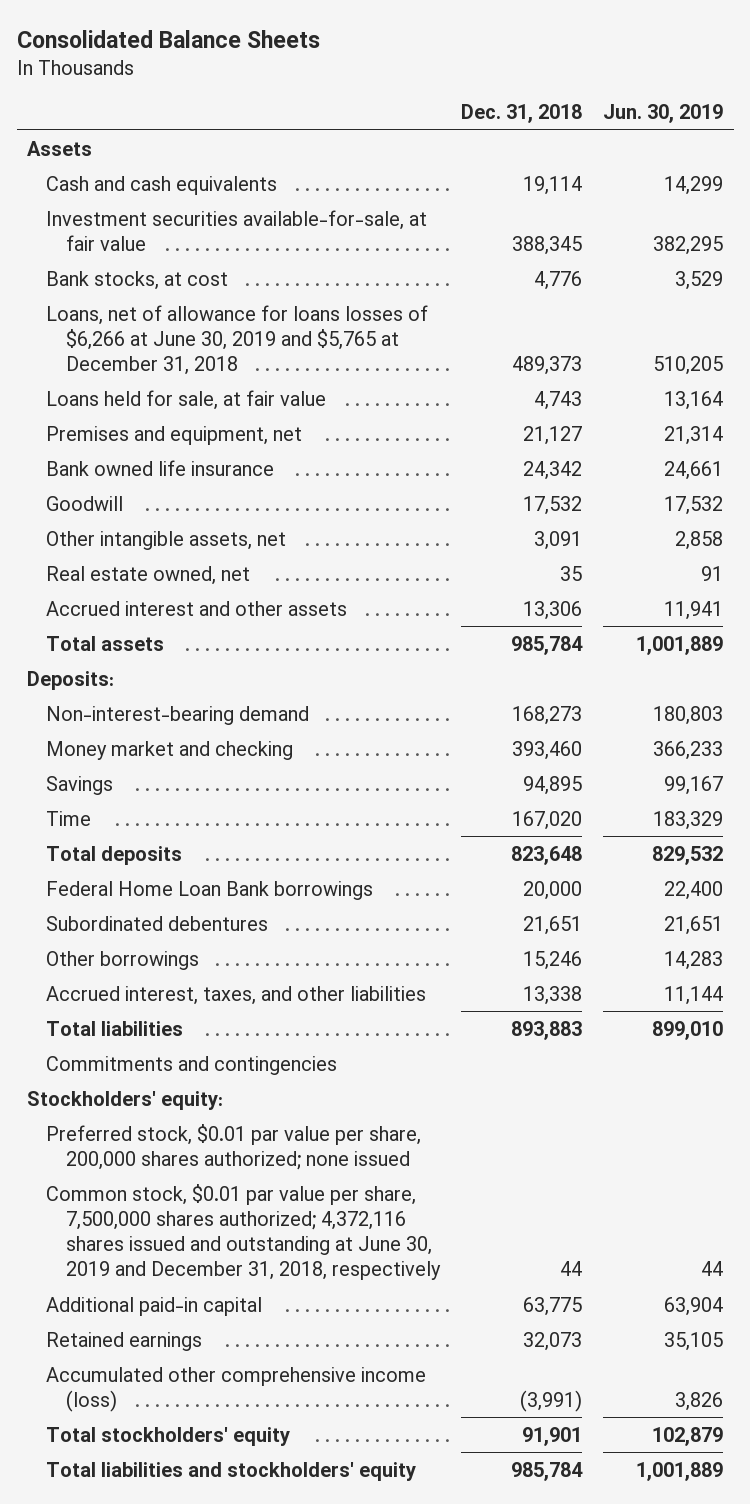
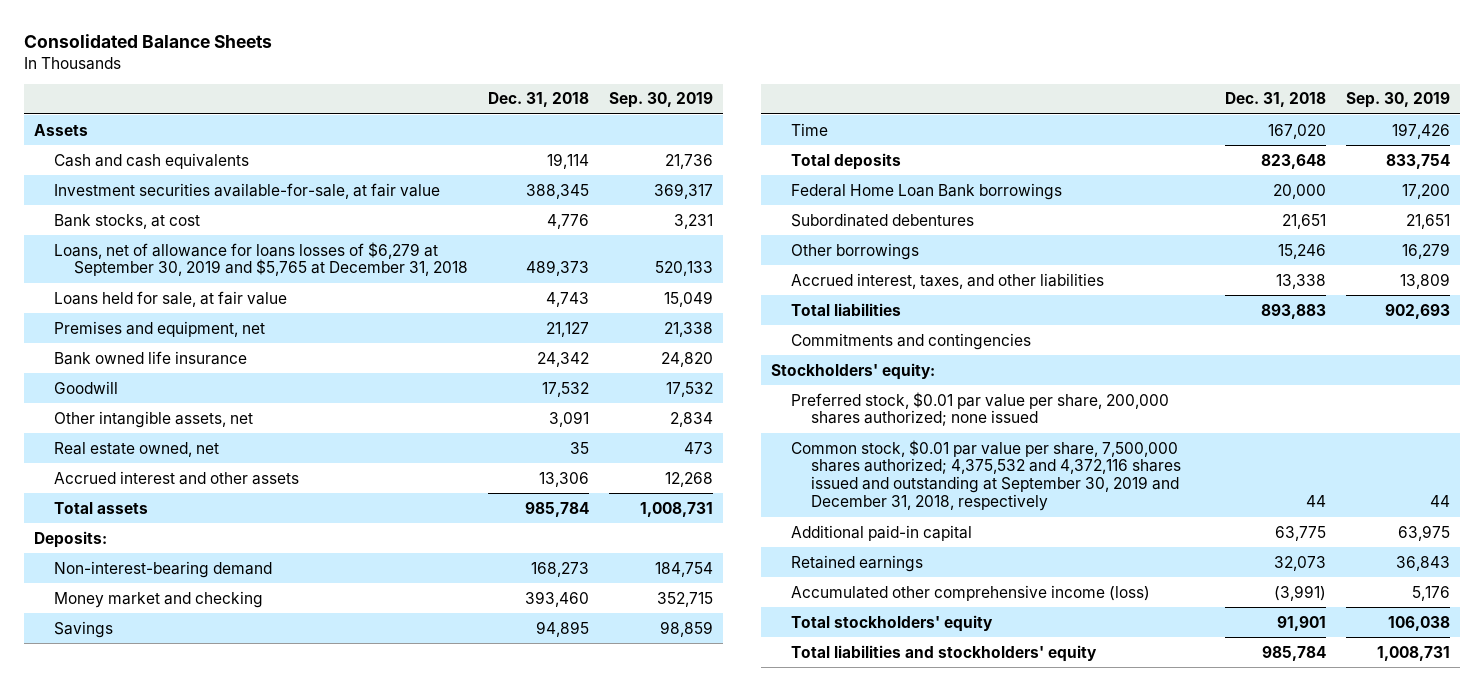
[602,104,723,124] Jun. 30, 2019 -> none
none -> [608,92,713,109] Sep. 30, 2019
[46,304,429,376] Loans, net of allowance for loans losses of $6,266 at June 30, 2019 and $5,765 at December 31, 2018 -> [54,241,469,277] Loans, net of allowance for loans losses of $6,279 at September 30, 2019 and $5,765 at December 31, 2018
[46,1183,441,1281] Common stock, $0.01 par value per share, 7,500,000 shares authorized; 4,372,116 shares issued and outstanding at June 30, 2019 and December 31, 2018, respectively -> [791,439,1182,512] Common stock, $0.01 par value per share, 7,500,000 shares authorized; 4,375,532 and 4,372,116 shares issued and outstanding at September 30, 2019 and December 31, 2018, respectively

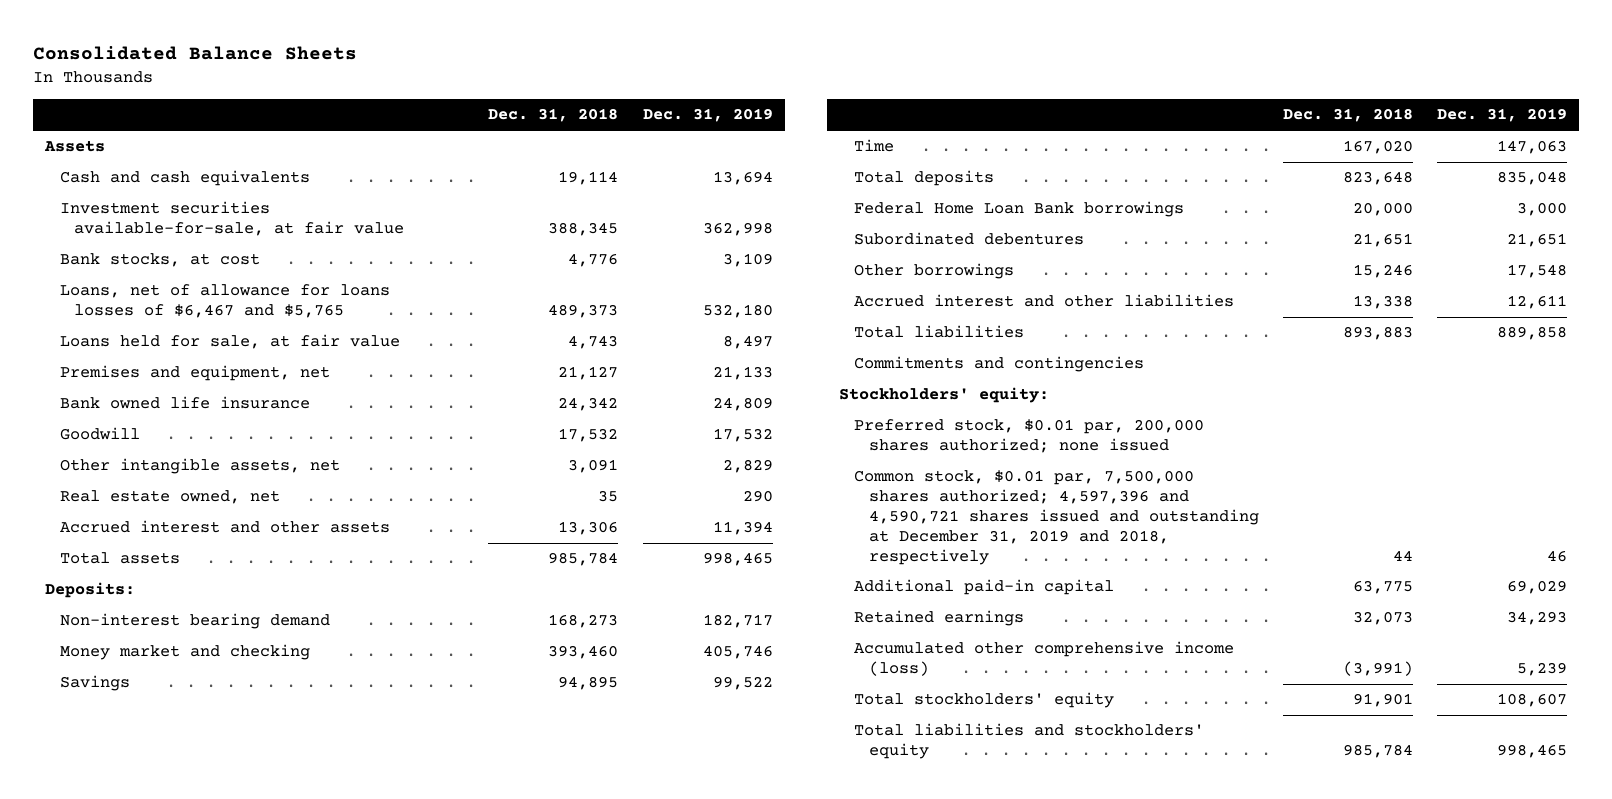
[608,92,713,109] Sep. 30, 2019 -> none
none -> [642,108,773,123] Dec. 31, 2019
[54,241,469,277] Loans, net of allowance for loans losses of $6,279 at September 30, 2019 and $5,765 at December 31, 2018 -> [59,284,390,319] Loans, net of allowance for loans losses of $6,467 and $5,765
[54,560,273,578] Non-interest-bearing demand -> [59,613,330,630] Non-interest bearing demand
[791,272,1105,289] Accrued interest, taxes, and other liabilities -> [854,294,1235,308] Accrued interest and other liabilities
[791,391,1170,427] Preferred stock, $0.01 par value per share, 200,000 shares authorized; none issued -> [854,419,1205,454] Preferred stock, $0.01 par, 200,000 shares authorized; none issued
[791,439,1182,512] Common stock, $0.01 par value per share, 7,500,000 shares authorized; 4,375,532 and 4,372,116 shares issued and outstanding at September 30, 2019 and December 31, 2018, respectively -> [854,470,1259,565] Common stock, $0.01 par, 7,500,000 shares authorized; 4,597,396 and 4,590,721 shares issued and outstanding at December 31, 2019 and 2018, respectively

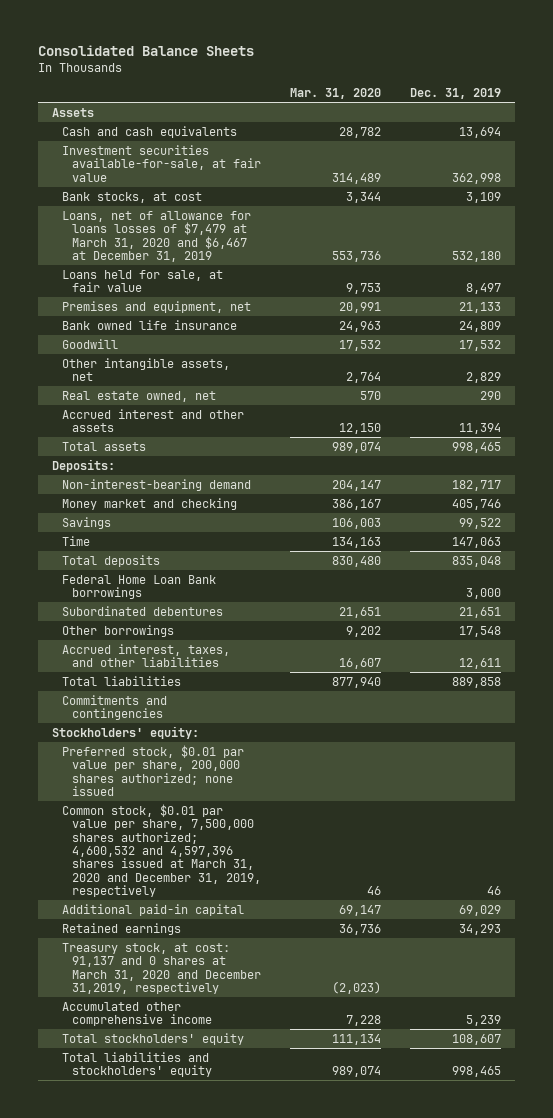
[488,108,619,123] Dec. 31, 2018 -> none
none -> [290,87,382,99] Mar. 31, 2020
[59,284,390,319] Loans, net of allowance for loans losses of $6,467 and $5,765 -> [62,210,252,262] Loans, net of allowance for loans losses of $7,479 at March 31, 2020 and $6,467 at December 31, 2019
[59,613,330,630] Non-interest bearing demand -> [62,478,252,491] Non-interest-bearing demand
[854,294,1235,308] Accrued interest and other liabilities -> [62,643,231,668] Accrued interest, taxes, and other liabilities
[854,419,1205,454] Preferred stock, $0.01 par, 200,000 shares authorized; none issued -> [62,744,245,796] Preferred stock, $0.01 par value per share, 200,000 shares authorized; none issued
[854,470,1259,565] Common stock, $0.01 par, 7,500,000 shares authorized; 4,597,396 and 4,590,721 shares issued and outstanding at December 31, 2019 and 2018, respectively -> [62,803,262,898] Common stock, $0.01 par value per share, 7,500,000 shares authorized; 4,600,532 and 4,597,396 shares issued at March 31, 2020 and December 31, 2019, respectively
none -> [62,942,262,994] Treasury stock, at cost: 91,137 and 0 shares at March 31, 2020 and December 31,2019, respectively
[854,641,1235,677] Accumulated other comprehensive income (loss) -> [62,1001,213,1027] Accumulated other comprehensive income

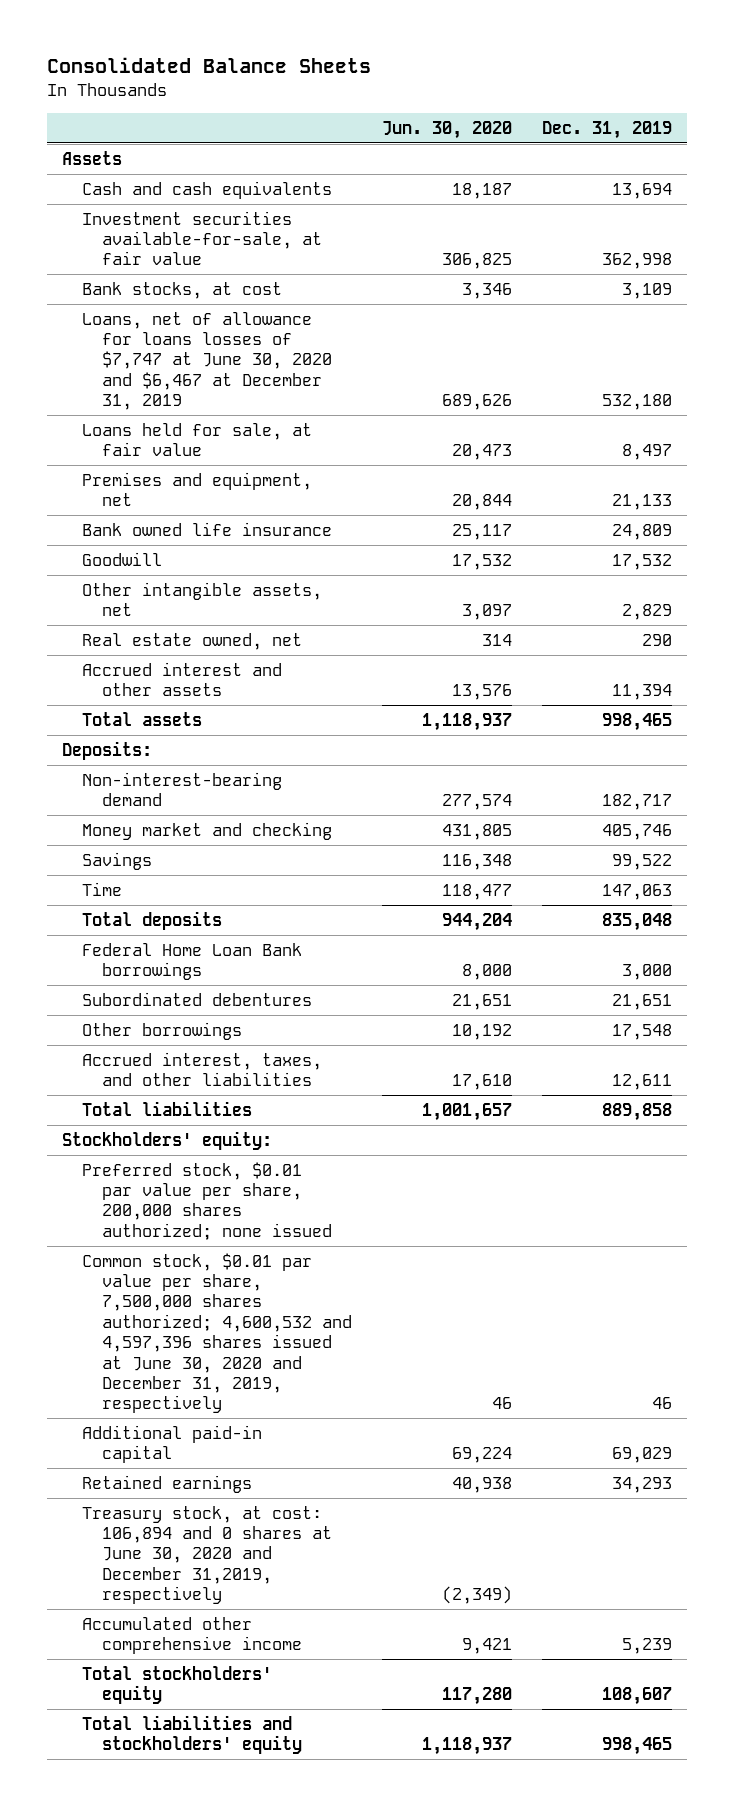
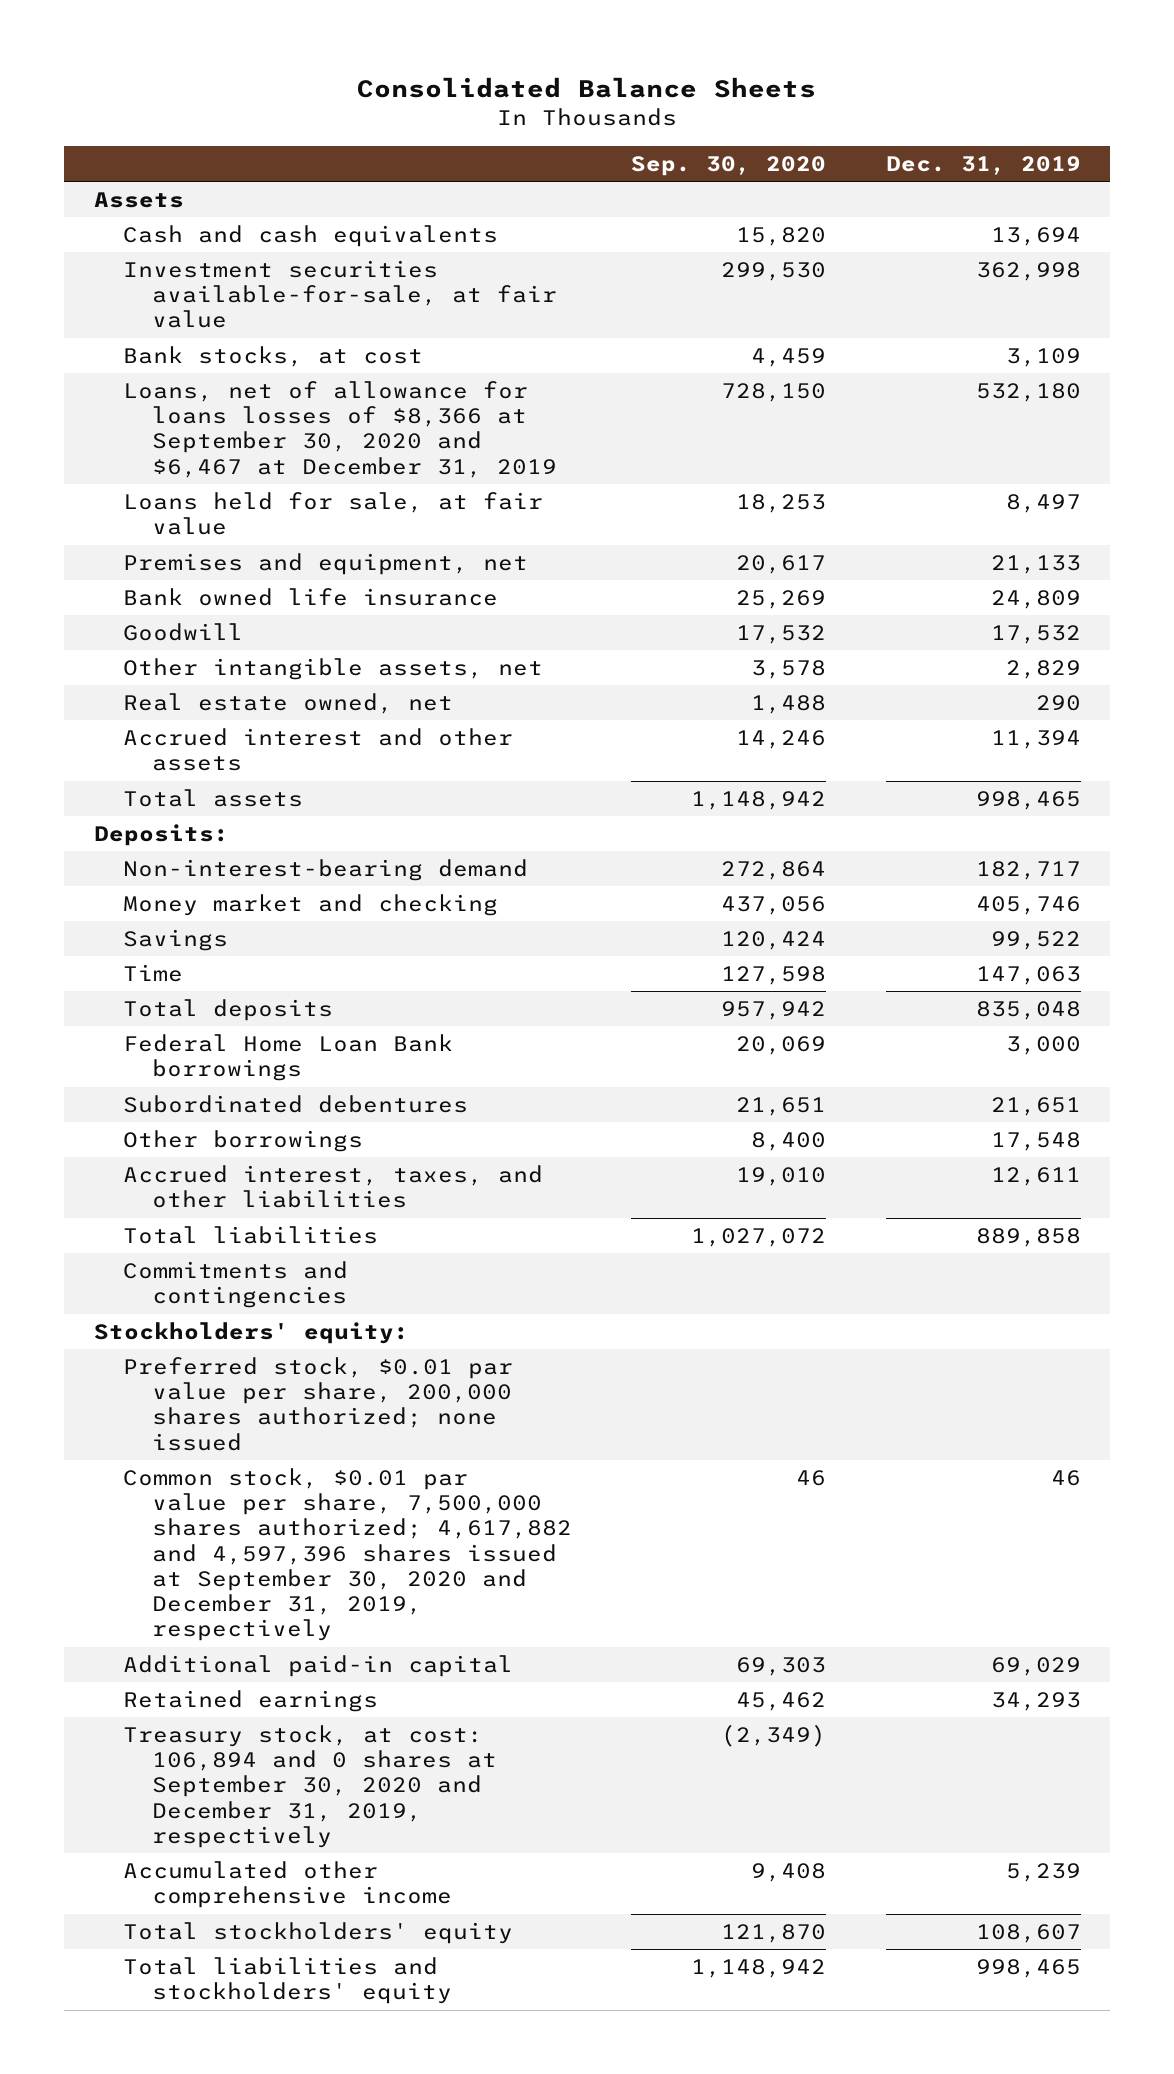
[381,120,512,139] Jun. 30, 2020 -> none
none -> [631,155,827,176] Sep. 30, 2020
[81,311,332,411] Loans, net of allowance for loans losses of $7,747 at June 30, 2020 and $6,467 at December 31, 2019 -> [122,380,557,478] Loans, net of allowance for loans losses of $8,366 at September 30, 2020 and $6,467 at December 31, 2019
none -> [122,1260,348,1309] Commitments and contingencies
[81,1252,352,1414] Common stock, $0.01 par value per share, 7,500,000 shares authorized; 4,600,532 and 4,597,396 shares issued at June 30, 2020 and December 31, 2019, respectively -> [122,1467,572,1642] Common stock, $0.01 par value per share, 7,500,000 shares authorized; 4,617,882 and 4,597,396 shares issued at September 30, 2020 and December 31, 2019, respectively
[81,1505,332,1605] Treasury stock, at cost: 106,894 and 0 shares at June 30, 2020 and December 31,2019, respectively -> [122,1724,497,1848] Treasury stock, at cost: 106,894 and 0 shares at September 30, 2020 and December 31, 2019, respectively

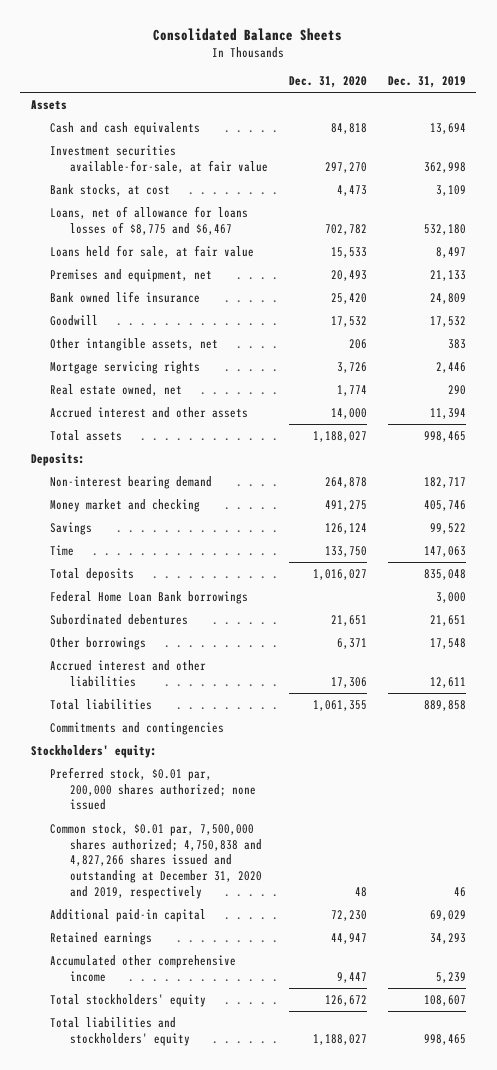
[631,155,827,176] Sep. 30, 2020 -> none
none -> [288,76,367,89] Dec. 31, 2020
[122,380,557,478] Loans, net of allowance for loans losses of $8,366 at September 30, 2020 and $6,467 at December 31, 2019 -> [50,205,249,235] Loans, net of allowance for loans losses of $8,775 and $6,467
[1005,659,1081,679] 2,829 -> [447,338,466,349] 383
none -> [50,360,201,374] Mortgage servicing rights
[122,858,528,881] Non-interest-bearing demand -> [50,475,213,489] Non-interest bearing demand
[122,1164,543,1209] Accrued interest, taxes, and other liabilities -> [50,659,207,687] Accrued interest and other liabilities
[122,1356,513,1451] Preferred stock, $0.01 par value per share, 200,000 shares authorized; none issued -> [50,766,256,811] Preferred stock, $0.01 par, 200,000 shares authorized; none issued
[122,1467,572,1642] Common stock, $0.01 par value per share, 7,500,000 shares authorized; 4,617,882 and 4,597,396 shares issued at September 30, 2020 and December 31, 2019, respectively -> [50,822,262,899] Common stock, $0.01 par, 7,500,000 shares authorized; 4,750,838 and 4,827,266 shares issued and outstanding at December 31, 2020 and 2019, respectively
[122,1724,497,1848] Treasury stock, at cost: 106,894 and 0 shares at September 30, 2020 and December 31, 2019, respectively -> none

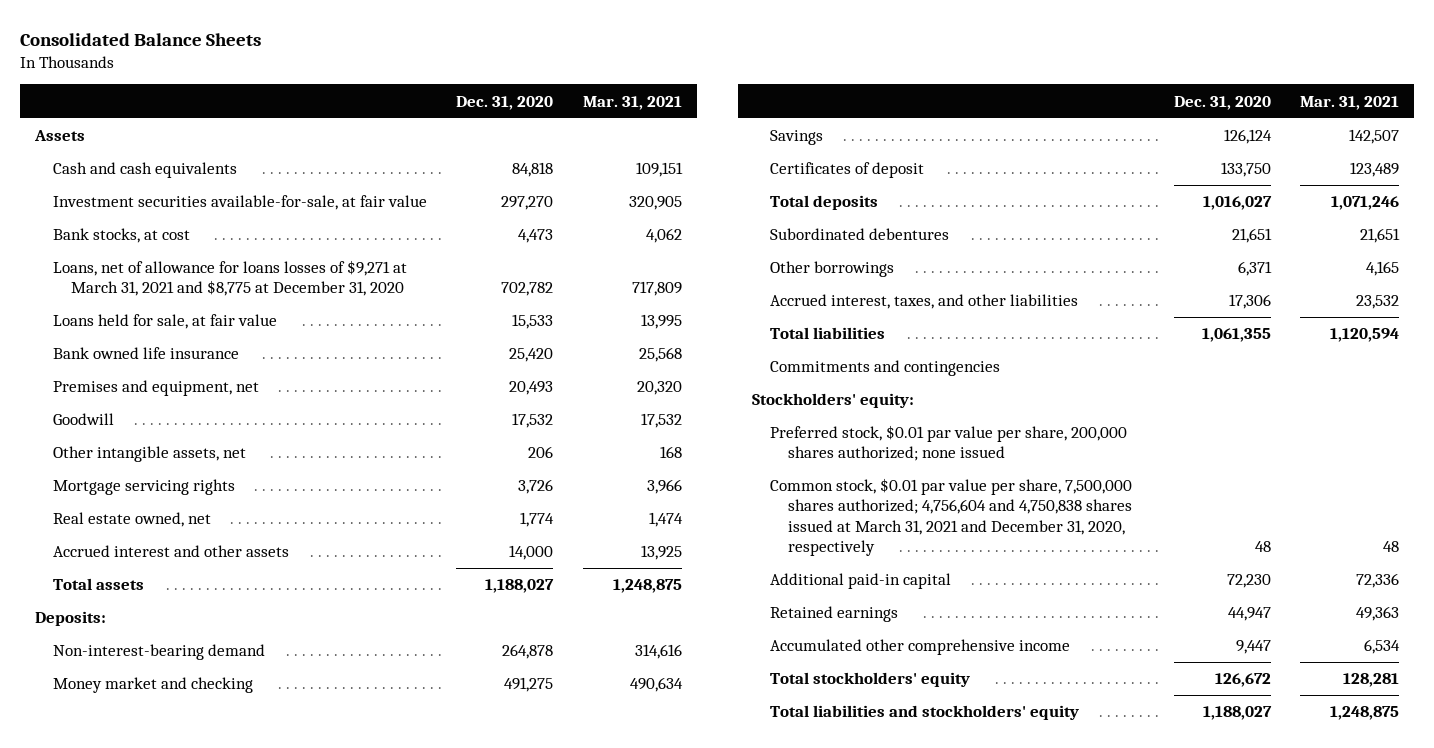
[387,76,466,89] Dec. 31, 2019 -> none
none -> [582,95,682,110] Mar. 31, 2021
[50,205,249,235] Loans, net of allowance for loans losses of $8,775 and $6,467 -> [53,260,408,297] Loans, net of allowance for loans losses of $9,271 at March 31, 2021 and $8,775 at December 31, 2020
[50,268,213,282] Premises and equipment, net -> [53,380,260,397] Premises and equipment, net
[50,475,213,489] Non-interest bearing demand -> [53,644,266,661] Non-interest-bearing demand
[50,544,75,556] Time -> [770,162,925,179] Certificates of deposit
[50,590,249,604] Federal Home Loan Bank borrowings -> none
[50,659,207,687] Accrued interest and other liabilities -> [770,294,1079,310] Accrued interest, taxes, and other liabilities
[50,766,256,811] Preferred stock, $0.01 par, 200,000 shares authorized; none issued -> [770,425,1128,462] Preferred stock, $0.01 par value per share, 200,000 shares authorized; none issued
[50,822,262,899] Common stock, $0.01 par, 7,500,000 shares authorized; 4,750,838 and 4,827,266 shares issued and outstanding at December 31, 2020 and 2019, respectively -> [770,478,1133,556] Common stock, $0.01 par value per share, 7,500,000 shares authorized; 4,756,604 and 4,750,838 shares issued at March 31, 2021 and December 31, 2020, respectively

